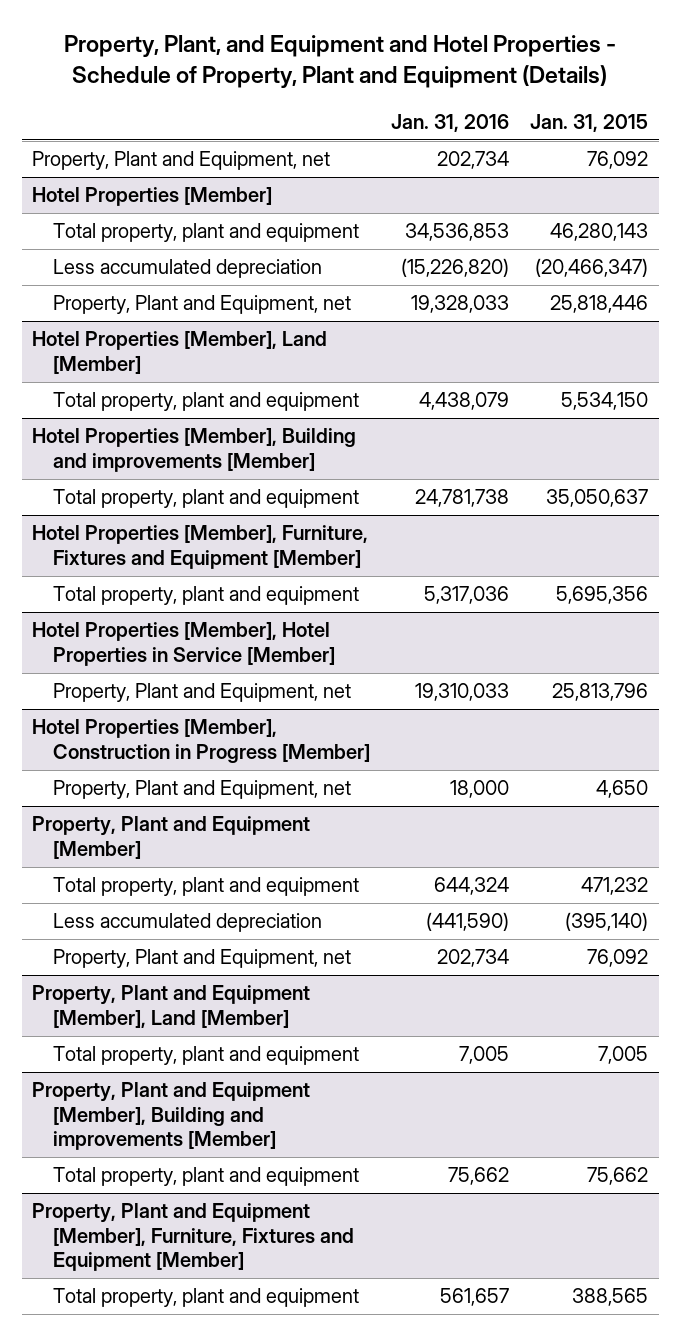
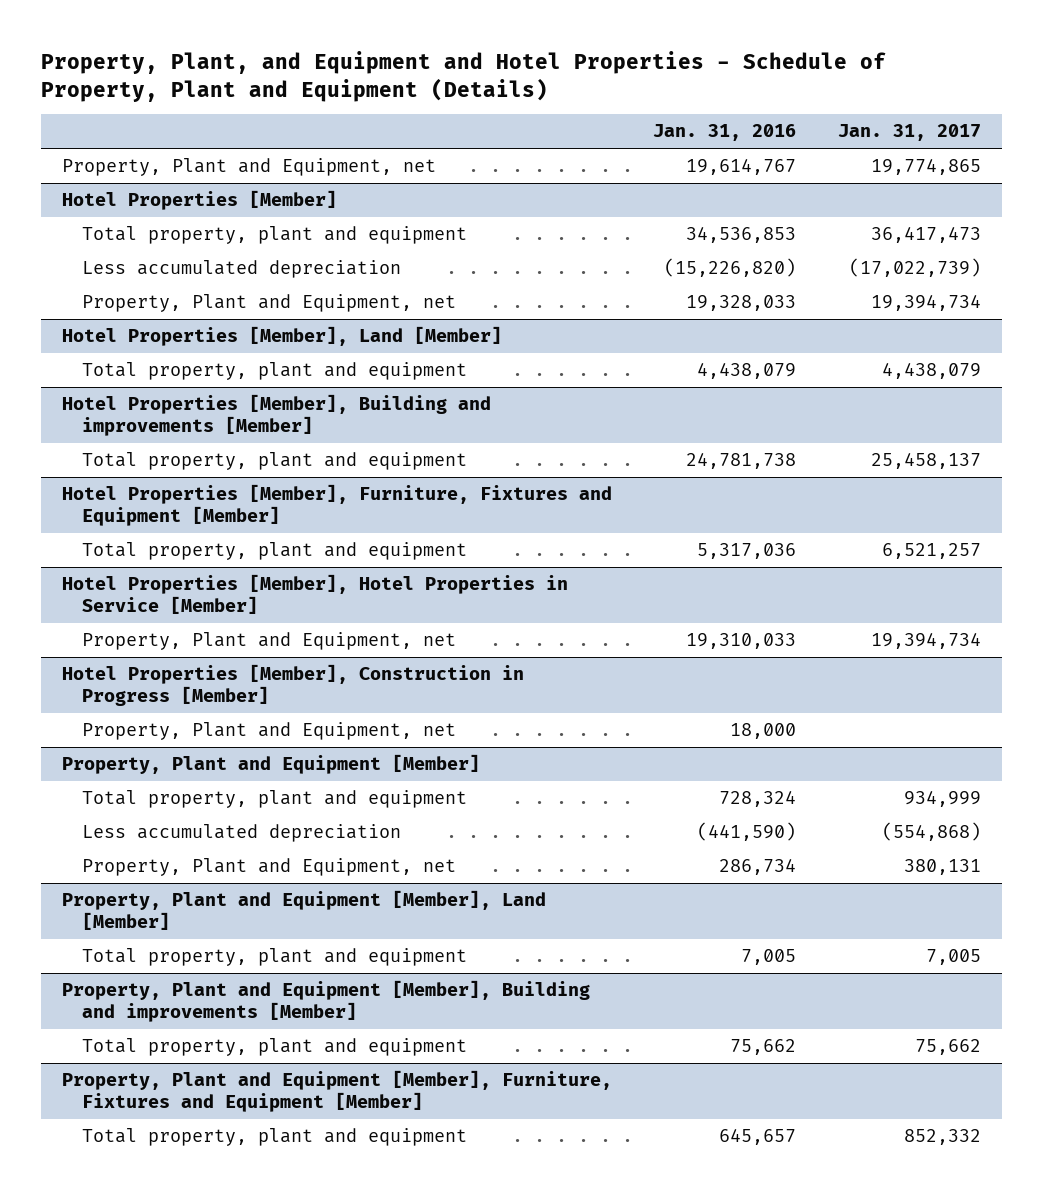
[530,113,649,132] Jan. 31, 2015 -> none
none -> [838,124,982,142] Jan. 31, 2017
[437,151,510,170] 202,734 -> [686,159,797,176] 19,614,767
[434,877,510,896] 644,324 -> [719,791,797,808] 728,324
[437,949,510,968] 202,734 -> [719,859,797,876] 286,734
[440,1288,510,1307] 561,657 -> [719,1129,797,1146] 645,657

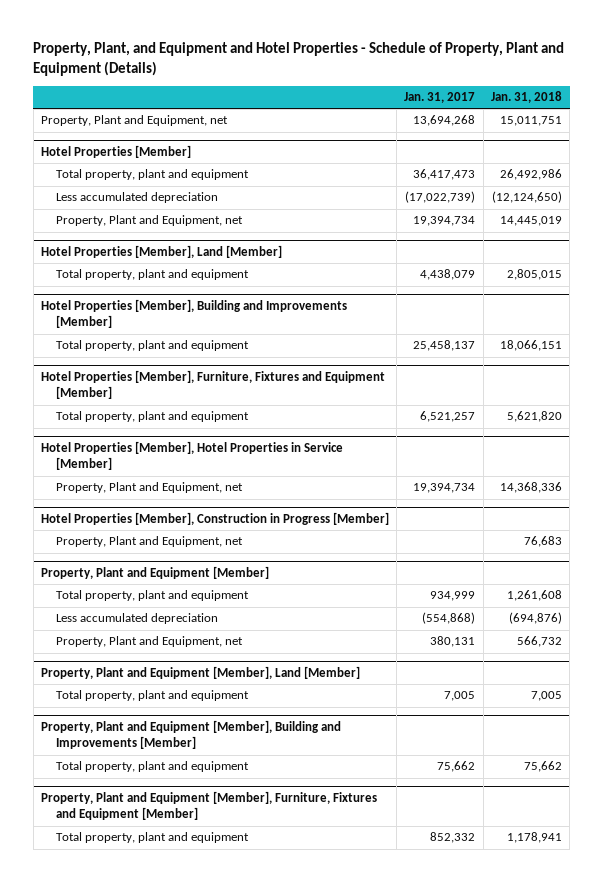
[653,124,797,142] Jan. 31, 2016 -> none
none -> [491,91,563,104] Jan. 31, 2018
[871,159,982,176] 19,774,865 -> [413,115,476,127] 13,694,268
[61,394,491,437] Hotel Properties [Member], Building and improvements [Member] -> [40,298,347,329] Hotel Properties [Member], Building and Improvements [Member]
[61,980,590,1023] Property, Plant and Equipment [Member], Building and improvements [Member] -> [40,719,341,750] Property, Plant and Equipment [Member], Building and Improvements [Member]

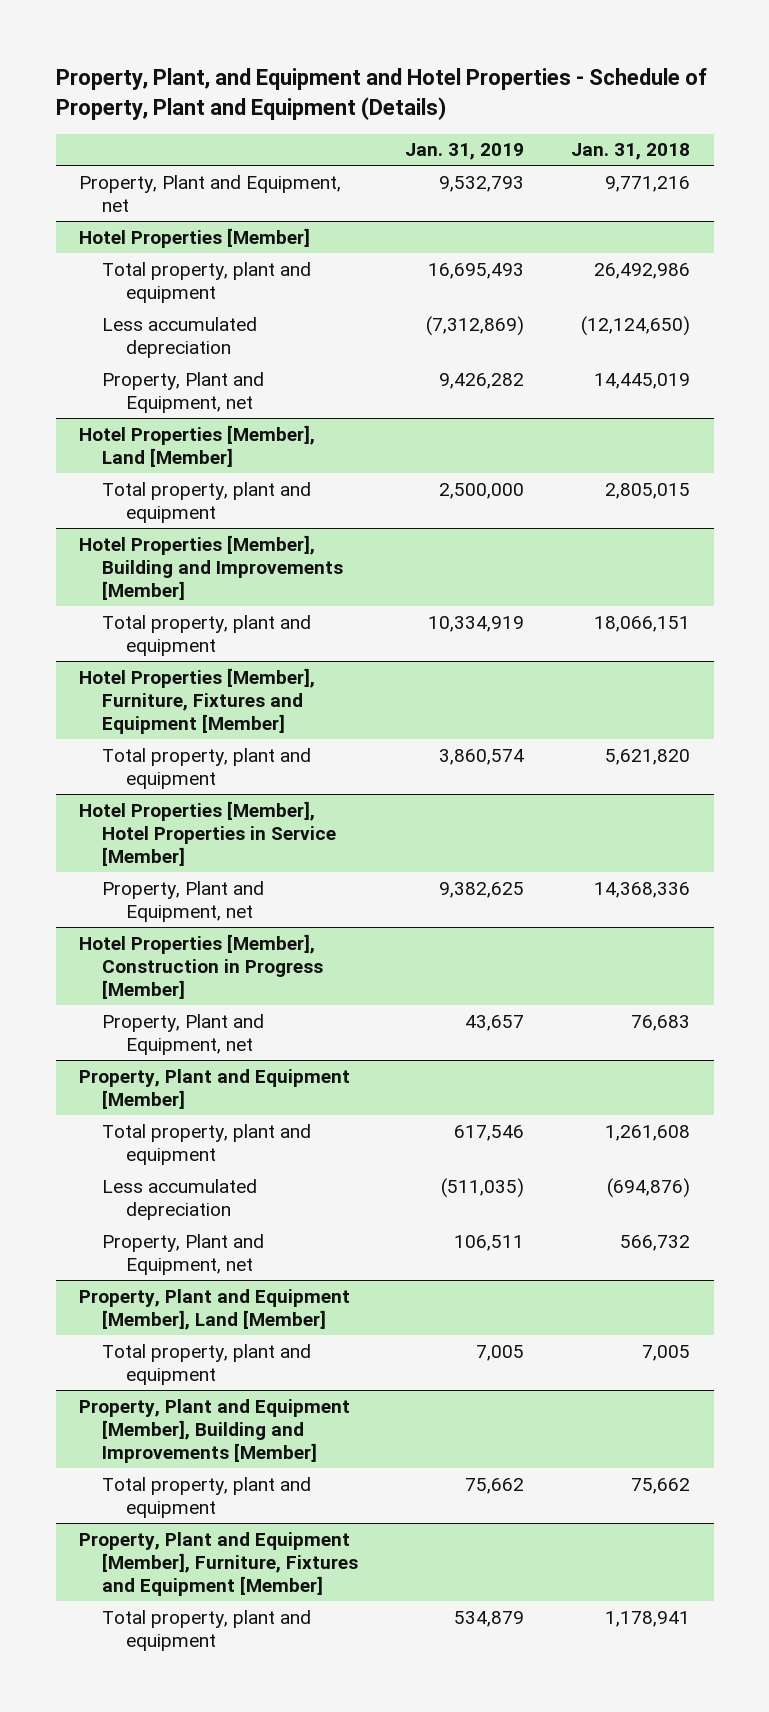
[404,92,476,104] Jan. 31, 2017 -> none
none -> [405,143,525,161] Jan. 31, 2019
[500,116,563,127] 15,011,751 -> [605,175,691,192] 9,771,216

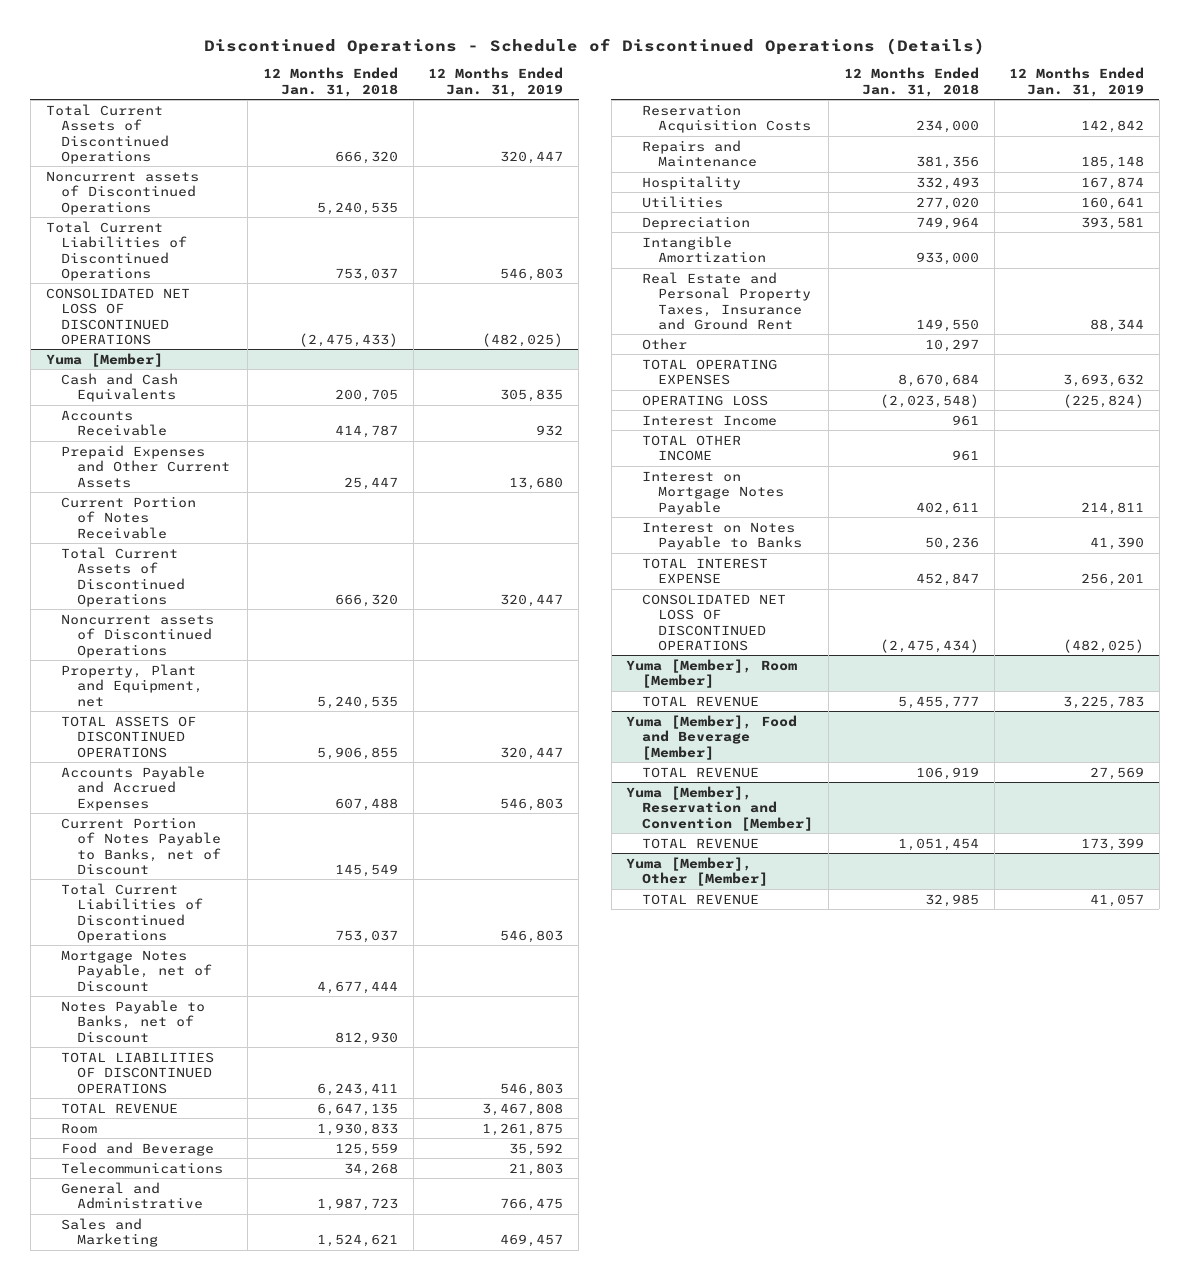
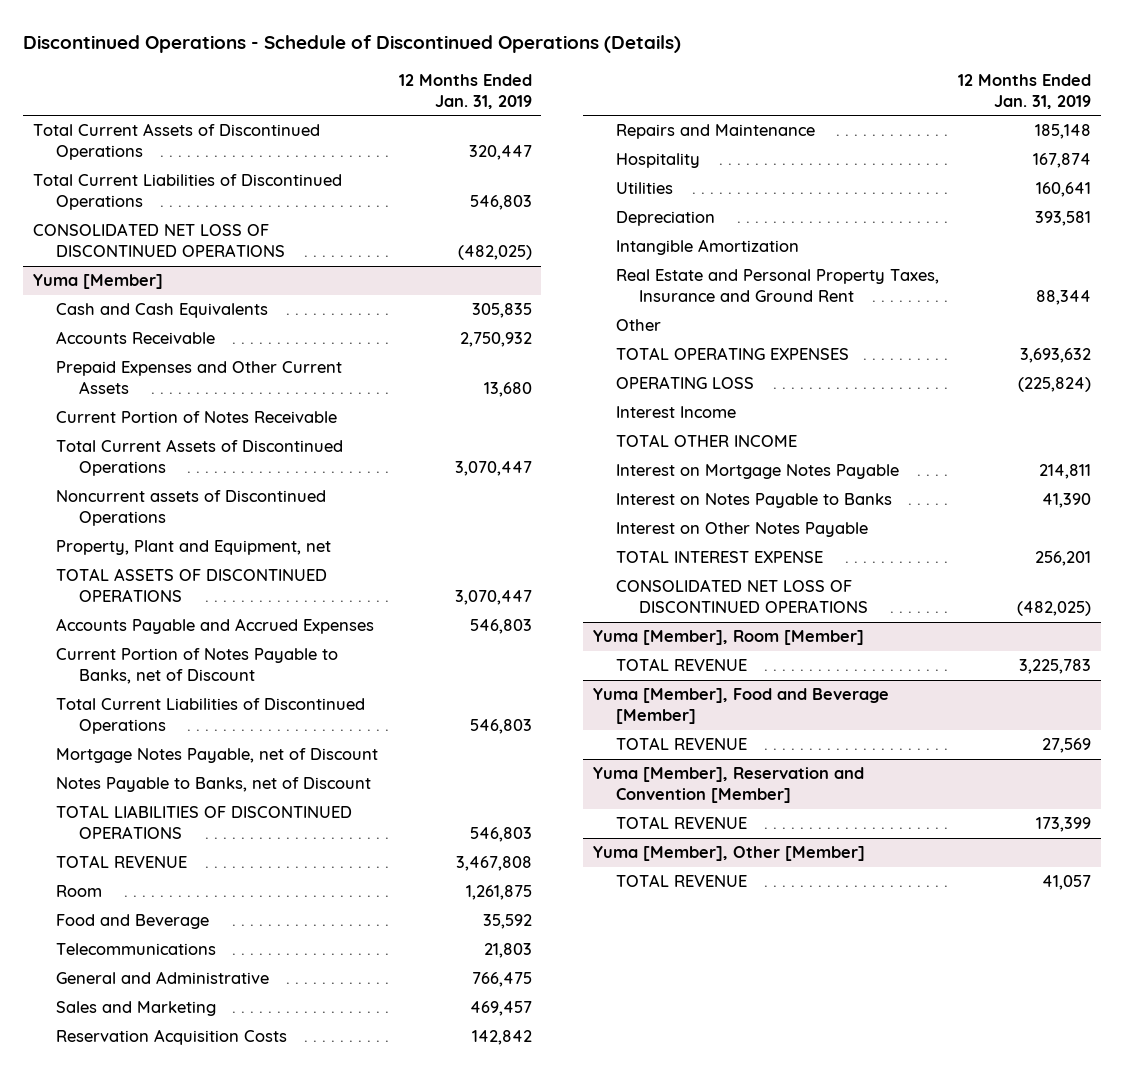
[262,67,398,97] 12 Months Ended Jan. 31, 2018 -> none
[45,170,199,215] Noncurrent assets of Discontinued Operations -> none
[536,425,564,437] 932 -> [459,332,532,348] 2,750,932
[500,593,564,607] 320,447 -> [454,461,532,477] 3,070,447
[500,746,564,760] 320,447 -> [454,590,532,606] 3,070,447
none -> [615,522,868,538] Interest on Other Notes Payable

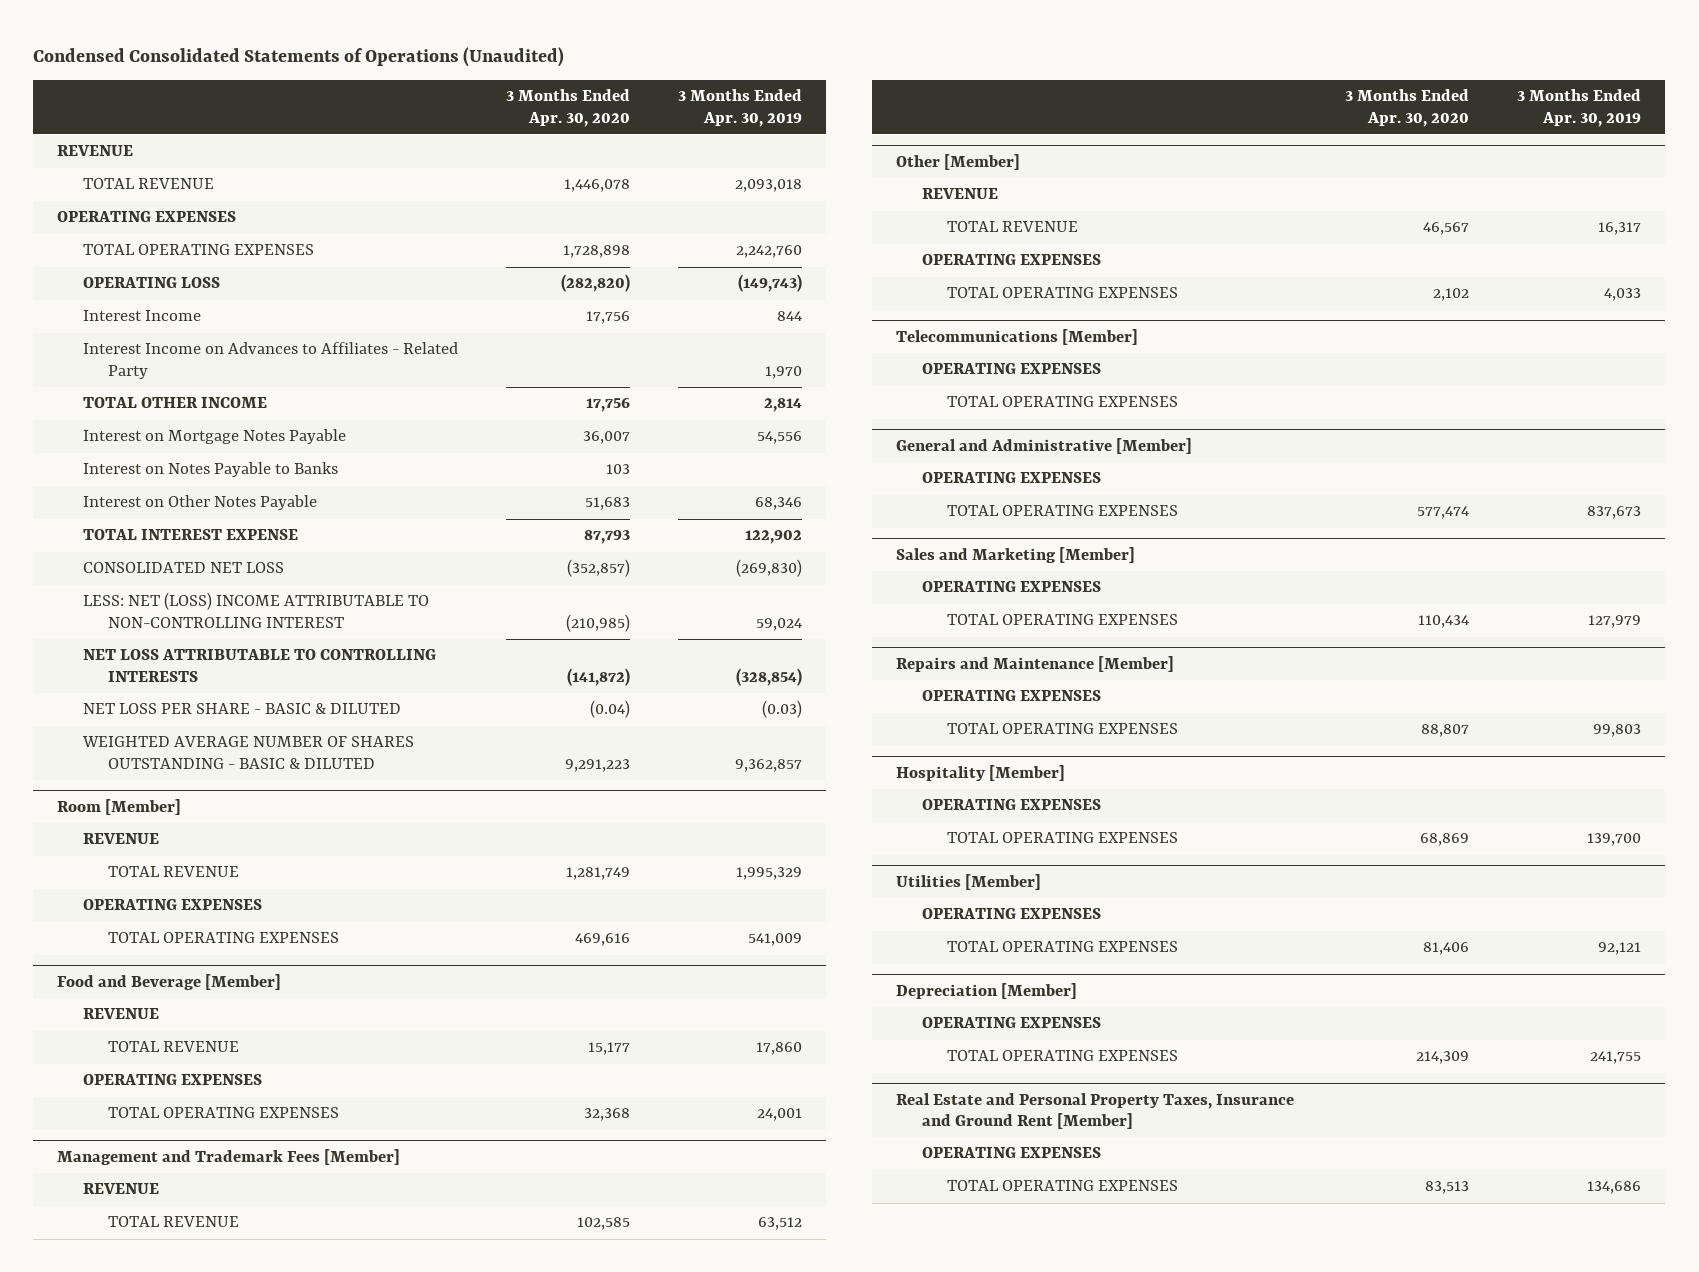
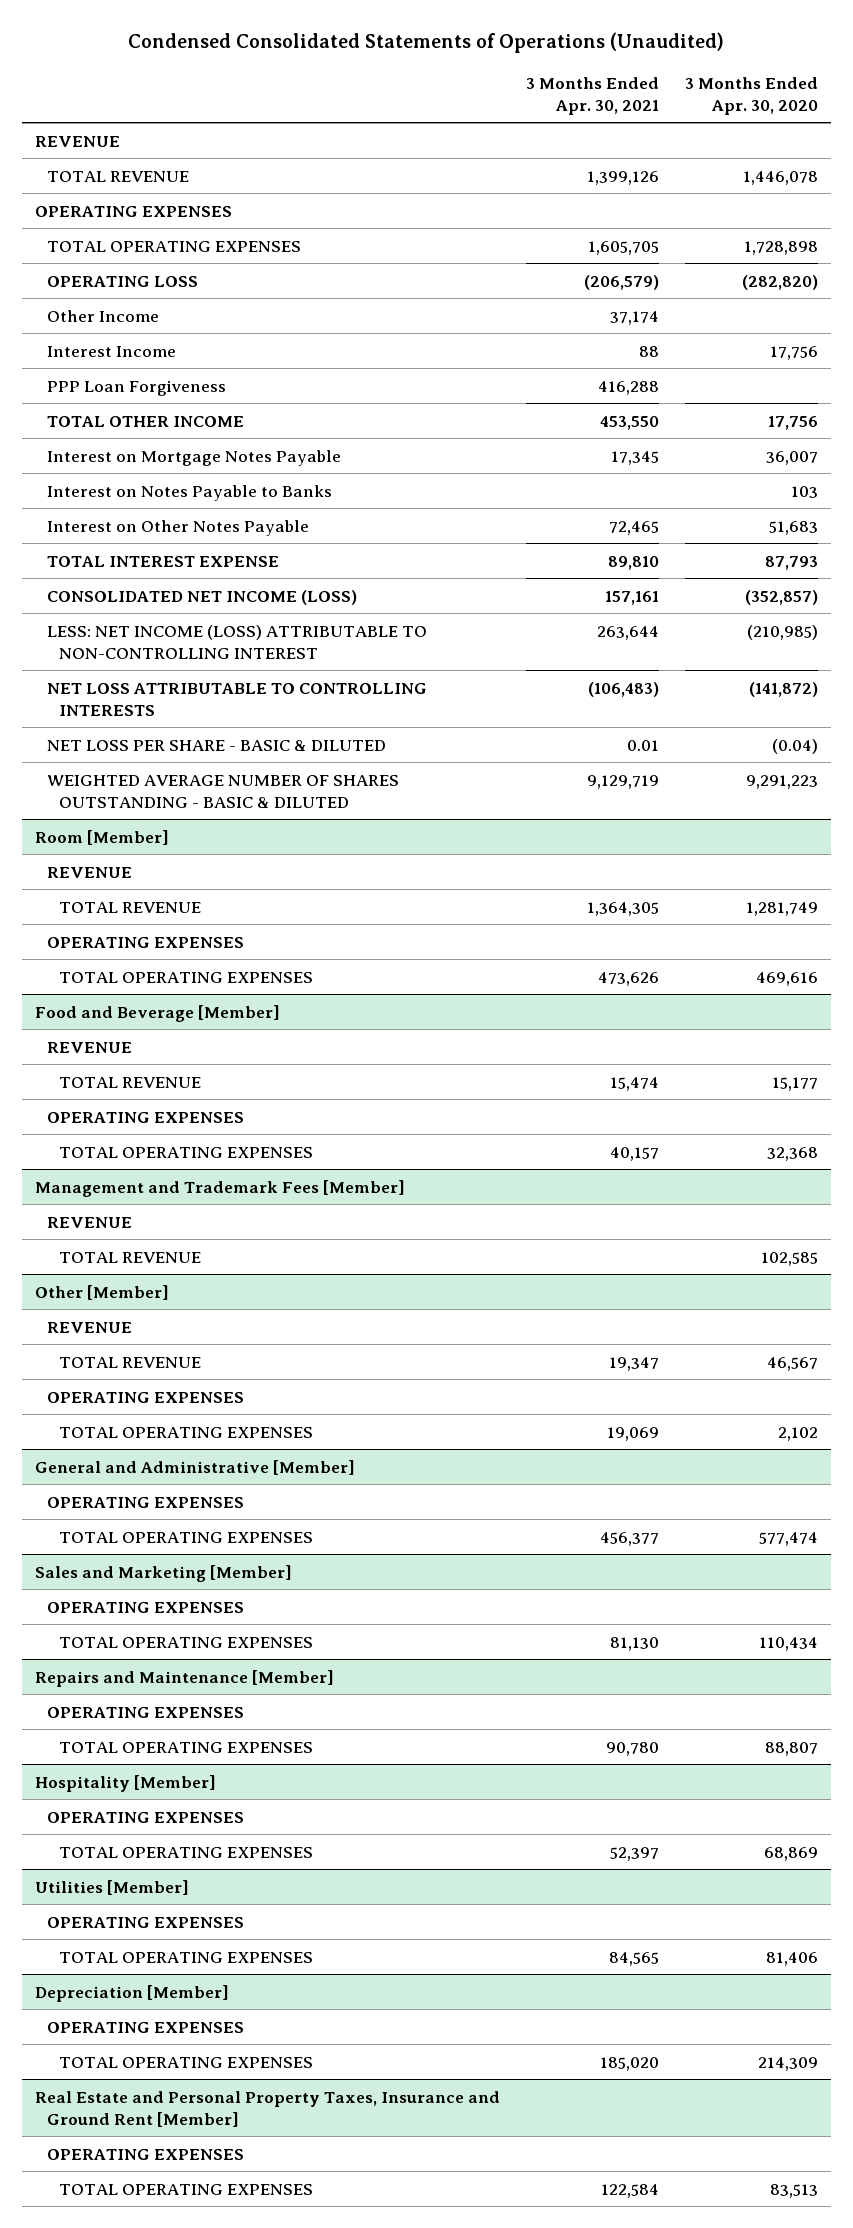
[678,89,803,127] 3 Months Ended Apr. 30, 2019 -> none
none -> [525,76,659,115] 3 Months Ended Apr. 30, 2021
none -> [46,309,159,322] Other Income
[82,342,458,379] Interest Income on Advances to Affiliates - Related Party -> none
none -> [46,379,226,396] PPP Loan Forgiveness
[82,562,284,574] CONSOLIDATED NET LOSS -> [46,589,357,605] CONSOLIDATED NET INCOME (LOSS)
[82,592,429,628] LESS: NET (LOSS) INCOME ATTRIBUTABLE TO NON-CONTROLLING INTEREST -> [46,624,427,659] LESS: NET INCOME (LOSS) ATTRIBUTABLE TO NON-CONTROLLING INTEREST
[896,329,1139,346] Telecommunications [Member] -> none
[921,363,1101,375] OPERATING EXPENSES -> none
[947,396,1179,408] TOTAL OPERATING EXPENSES -> none

